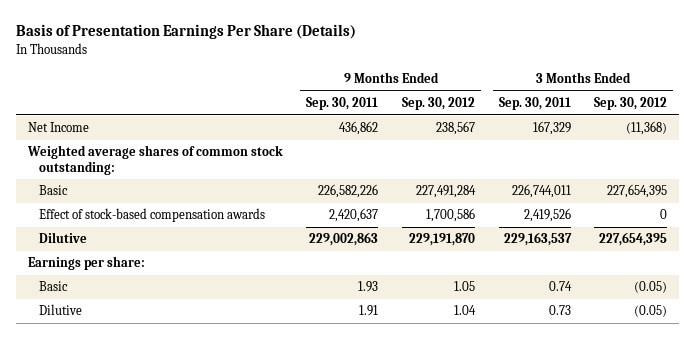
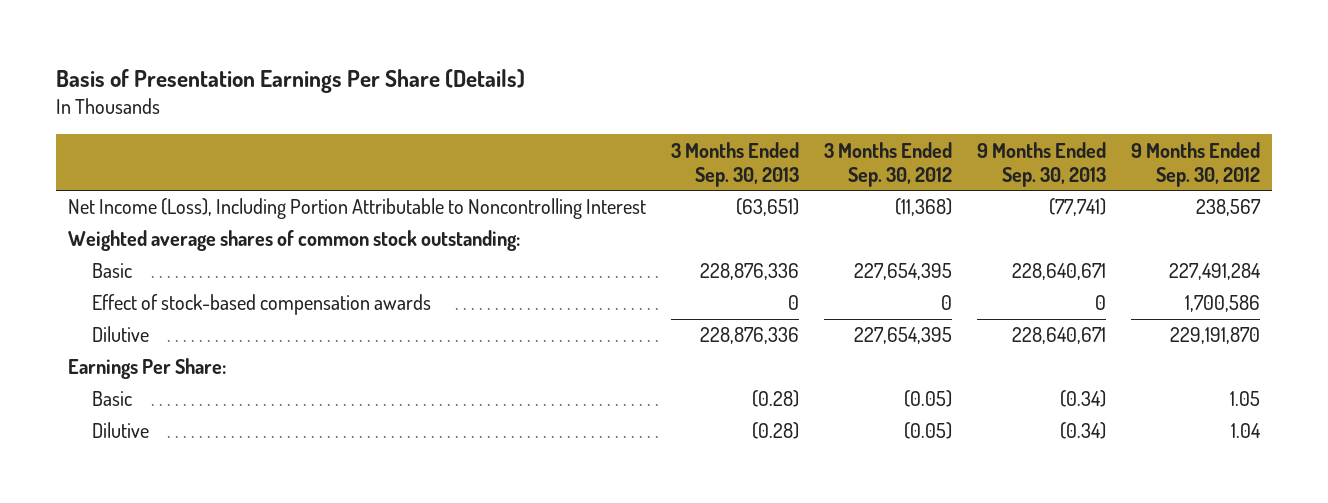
[306,97,379,111] Sep. 30, 2011 -> none
[498,97,571,111] Sep. 30, 2011 -> none
none -> [671,141,800,187] 3 Months Ended Sep. 30, 2013
none -> [976,141,1106,187] 9 Months Ended Sep. 30, 2013
[27,122,89,133] Net Income -> [68,198,647,220] Net Income (Loss), Including Portion Attributable to Noncontrolling Interest
[27,256,145,271] Earnings per share: -> [68,358,227,380] Earnings Per Share:

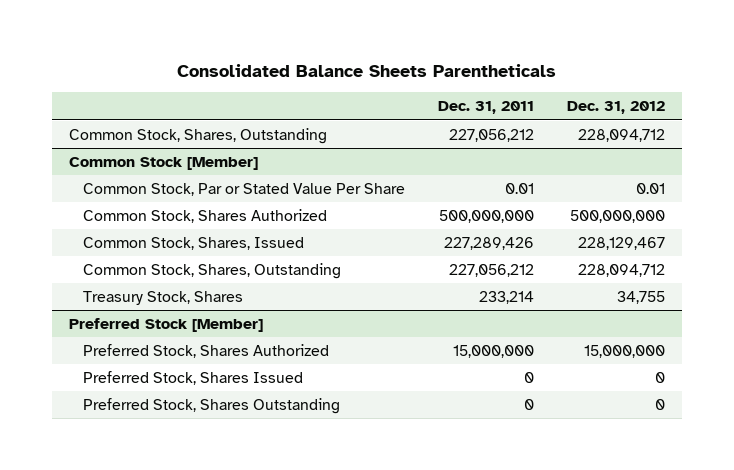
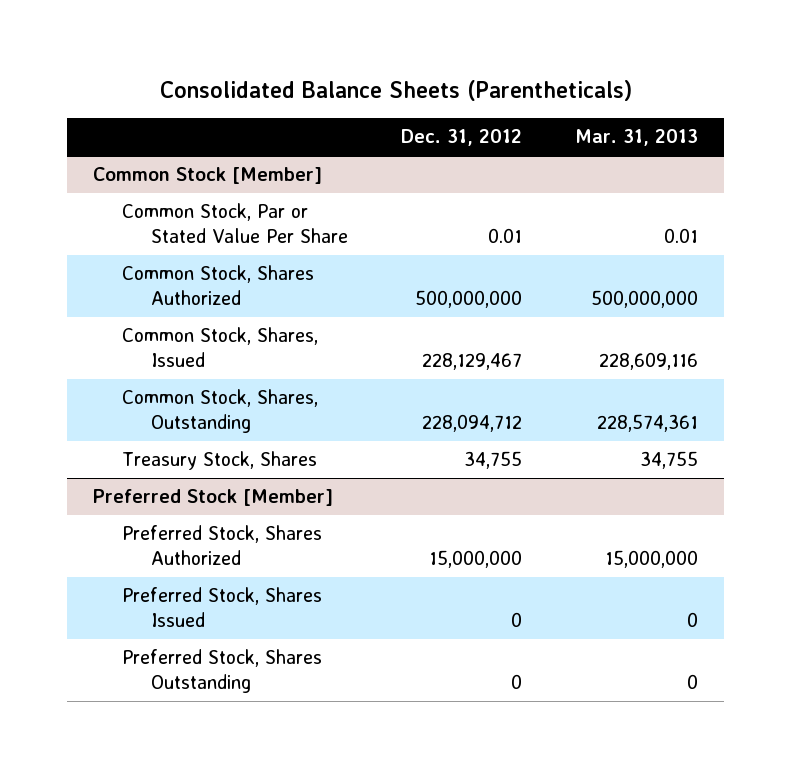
[177,63,557,77] Consolidated Balance Sheets Parentheticals -> [159,79,632,101] Consolidated Balance Sheets (Parentheticals)
[438,101,535,115] Dec. 31, 2011 -> none
none -> [575,129,699,147] Mar. 31, 2013
[68,127,327,144] Common Stock, Shares, Outstanding -> none

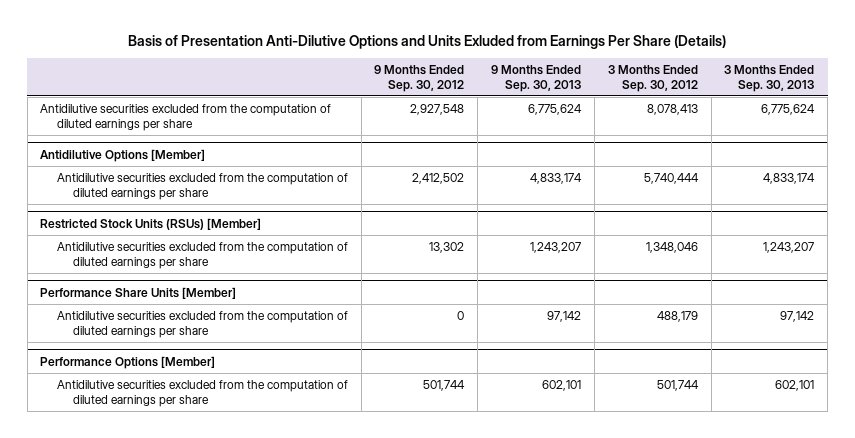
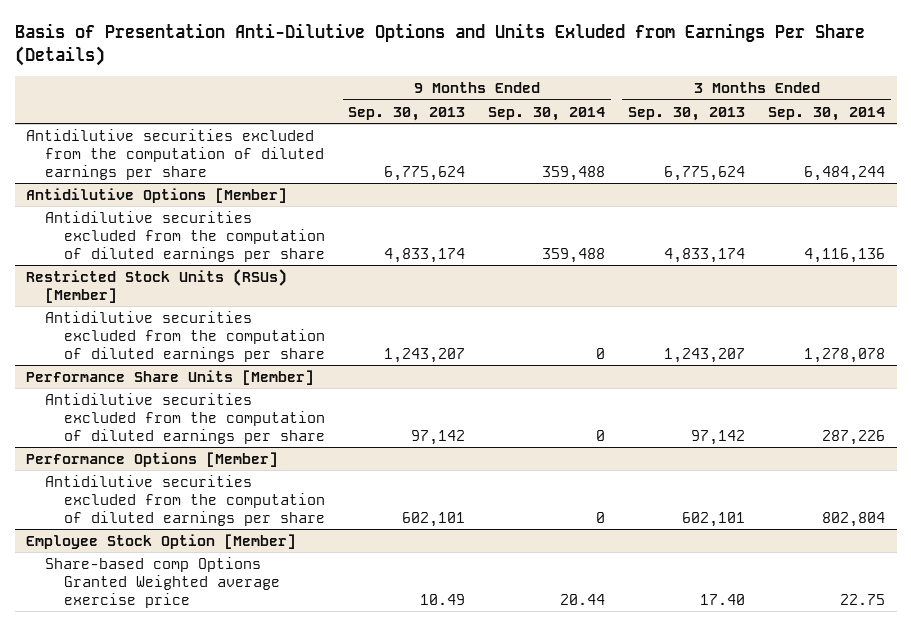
[374,64,465,92] 9 Months Ended Sep. 30, 2012 -> none
[607,64,698,92] 3 Months Ended Sep. 30, 2012 -> none
none -> [488,106,606,121] Sep. 30, 2014
none -> [768,106,886,121] Sep. 30, 2014
none -> [26,533,297,549] Employee Stock Option [Member]
none -> [45,556,281,608] Share-based comp Options Granted Weighted average exercise price

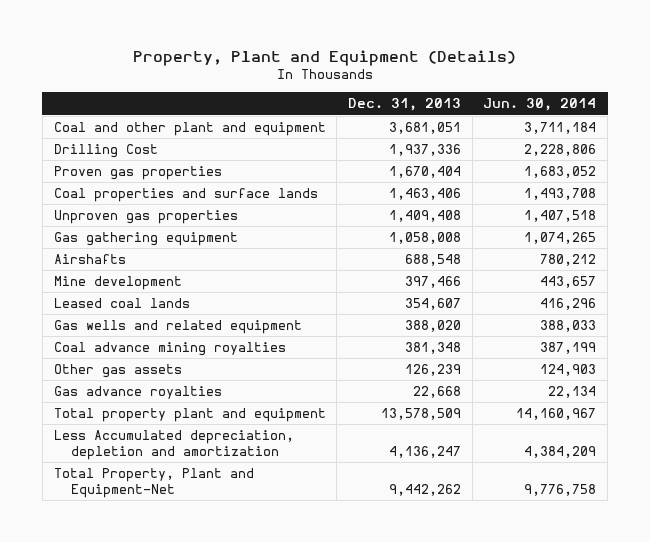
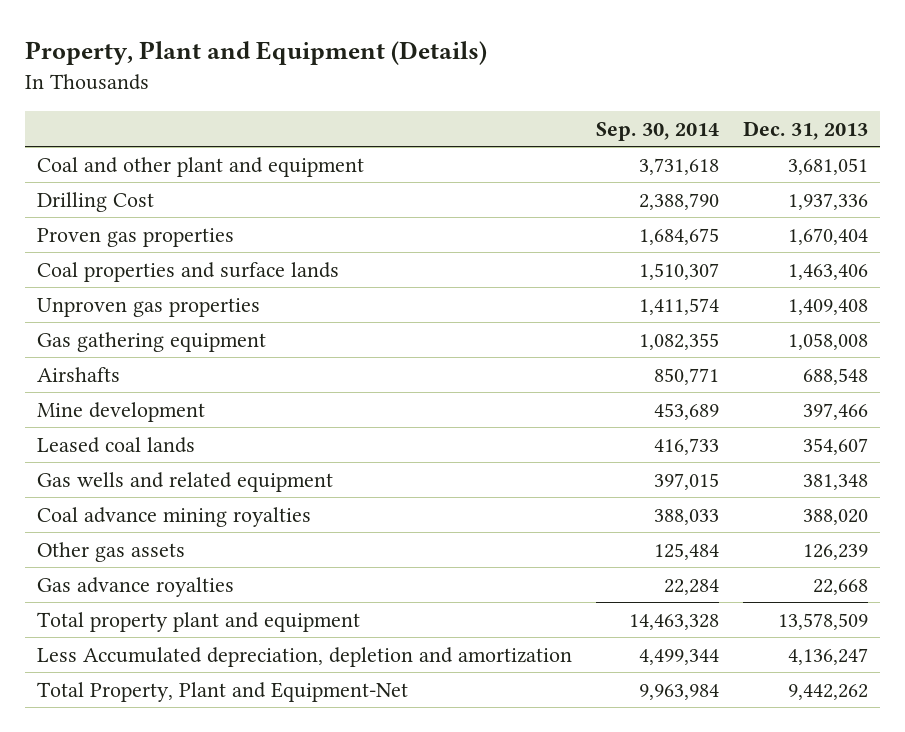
[483,98,597,112] Jun. 30, 2014 -> none
none -> [595,121,719,141] Sep. 30, 2014
[405,319,462,332] 388,020 -> [802,473,868,490] 381,348
[405,341,462,354] 381,348 -> [802,508,868,525] 388,020

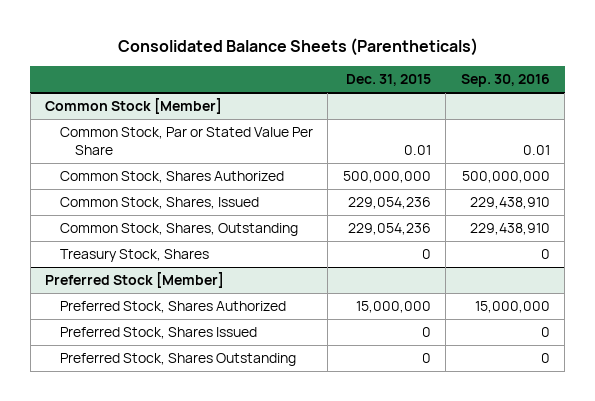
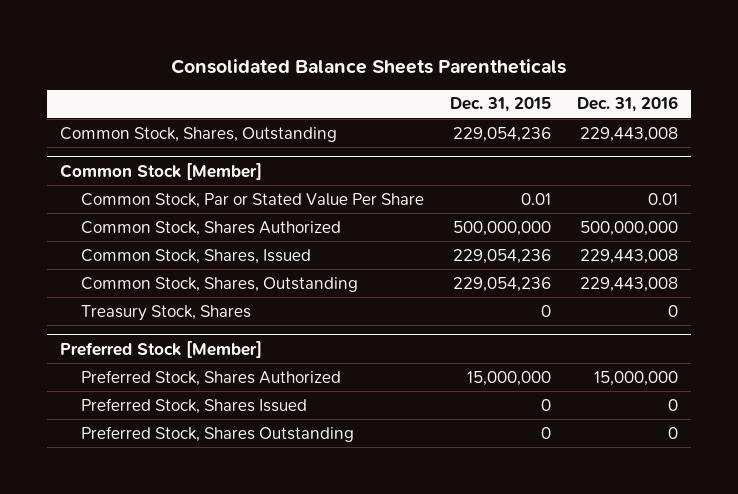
[117,38,478,57] Consolidated Balance Sheets (Parentheticals) -> [170,58,566,74] Consolidated Balance Sheets Parentheticals
[460,74,550,88] Sep. 30, 2016 -> none
none -> [577,96,679,113] Dec. 31, 2016
none -> [59,126,337,142] Common Stock, Shares, Outstanding

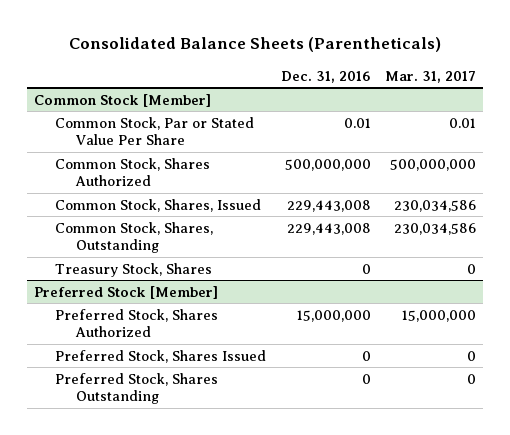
[170,58,566,74] Consolidated Balance Sheets Parentheticals -> [69,37,442,53] Consolidated Balance Sheets (Parentheticals)
[449,97,551,113] Dec. 31, 2015 -> none
none -> [385,70,477,83] Mar. 31, 2017
[59,126,337,142] Common Stock, Shares, Outstanding -> none

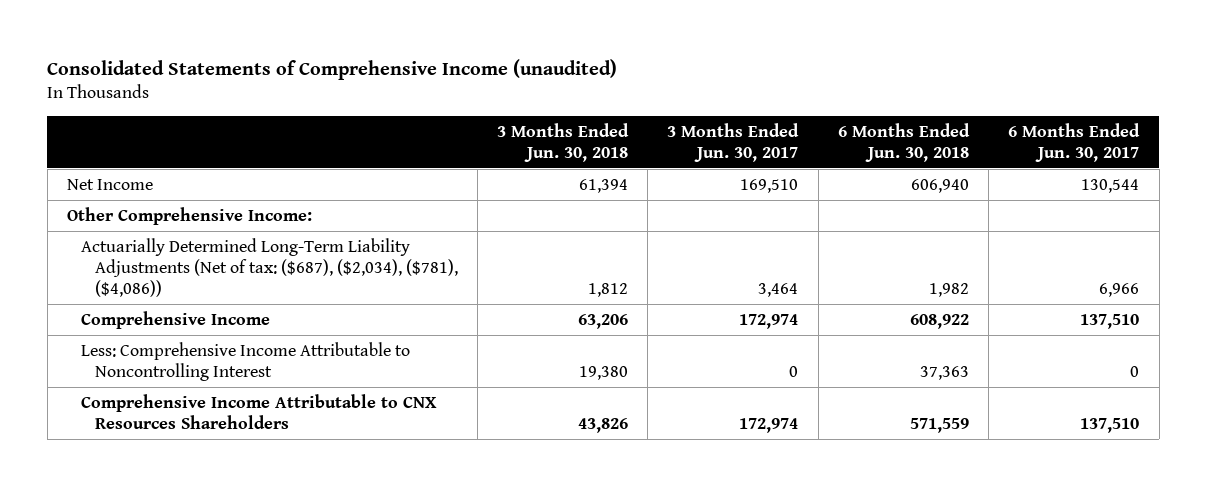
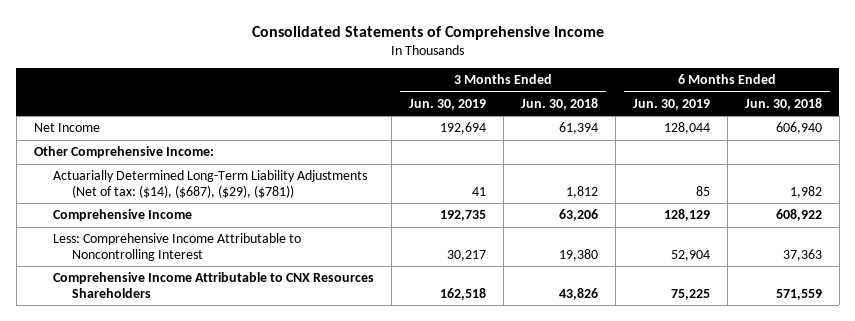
[47,58,618,80] Consolidated Statements of Comprehensive Income (unaudited) -> [251,25,604,40] Consolidated Statements of Comprehensive Income
[667,122,800,162] 3 Months Ended Jun. 30, 2017 -> none
[1008,122,1141,162] 6 Months Ended Jun. 30, 2017 -> none
none -> [408,98,486,110] Jun. 30, 2019
none -> [632,98,710,110] Jun. 30, 2019
[80,238,458,297] Actuarially Determined Long-Term Liability Adjustments (Net of tax: ($687), ($2,034), ($781), ($4,086)) -> [52,170,367,198] Actuarially Determined Long-Term Liability Adjustments (Net of tax: ($14), ($687), ($29), ($781))

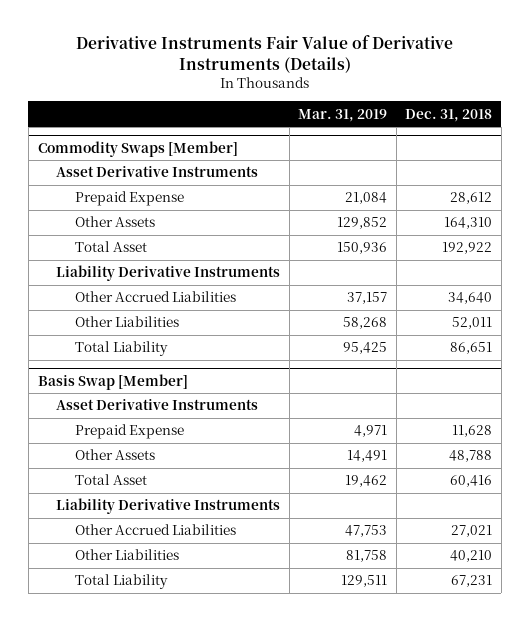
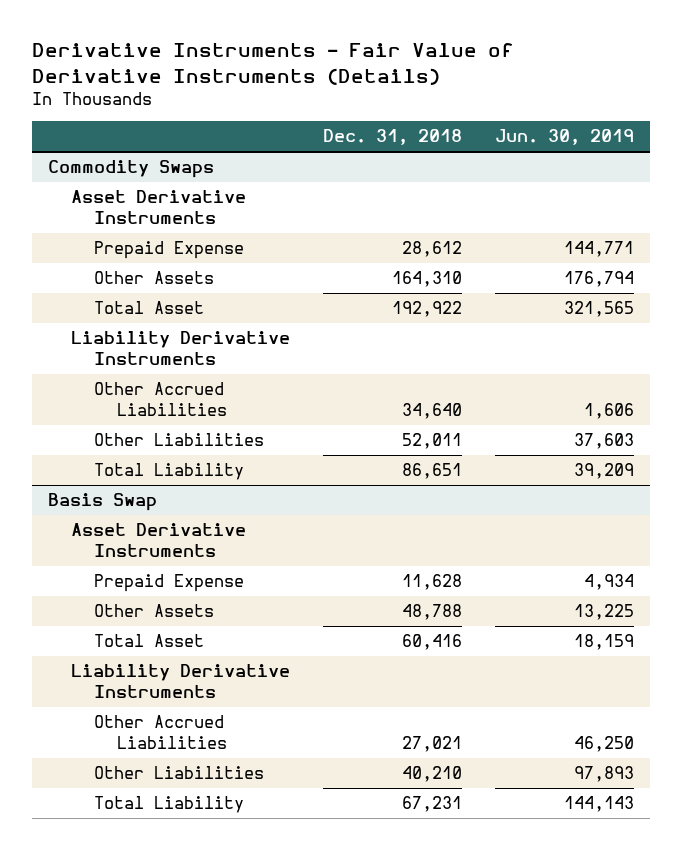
[75,35,453,73] Derivative Instruments Fair Value of Derivative Instruments (Details) -> [32,43,515,85] Derivative Instruments - Fair Value of Derivative Instruments (Details)
[298,108,388,122] Mar. 31, 2019 -> none
none -> [494,129,634,146] Jun. 30, 2019
[37,140,238,157] Commodity Swaps [Member] -> [48,160,215,179] Commodity Swaps
[37,373,188,390] Basis Swap [Member] -> [48,493,158,512] Basis Swap

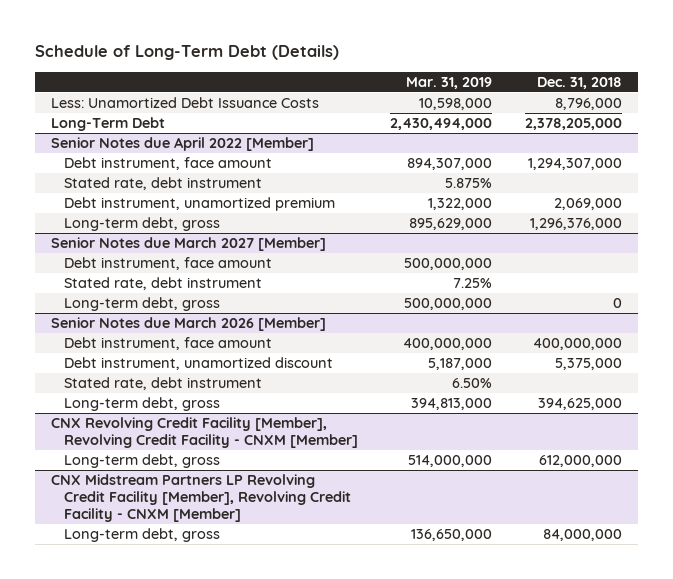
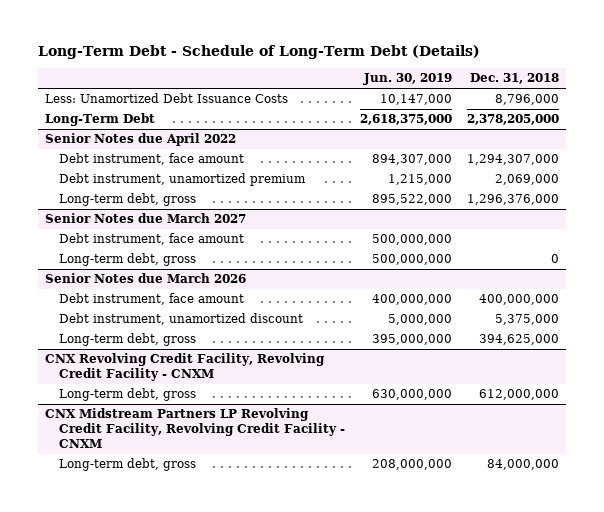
[34,45,339,61] Schedule of Long-Term Debt (Details) -> [37,44,480,59] Long-Term Debt - Schedule of Long-Term Debt (Details)
[406,76,493,89] Mar. 31, 2019 -> none
none -> [362,73,452,86] Jun. 30, 2019
[50,137,314,152] Senior Notes due April 2022 [Member] -> [45,133,237,147] Senior Notes due April 2022
[63,177,262,191] Stated rate, debt instrument -> none
[50,237,326,252] Senior Notes due March 2027 [Member] -> [45,213,247,224] Senior Notes due March 2027
[63,277,262,291] Stated rate, debt instrument -> none
[50,317,326,332] Senior Notes due March 2026 [Member] -> [45,273,247,284] Senior Notes due March 2026
[63,377,262,391] Stated rate, debt instrument -> none
[50,417,358,448] CNX Revolving Credit Facility [Member], Revolving Credit Facility - CNXM [Member] -> [45,353,326,382] CNX Revolving Credit Facility, Revolving Credit Facility - CNXM
[50,474,351,522] CNX Midstream Partners LP Revolving Credit Facility [Member], Revolving Credit Facility - CNXM [Member] -> [45,408,345,448] CNX Midstream Partners LP Revolving Credit Facility, Revolving Credit Facility - CNXM

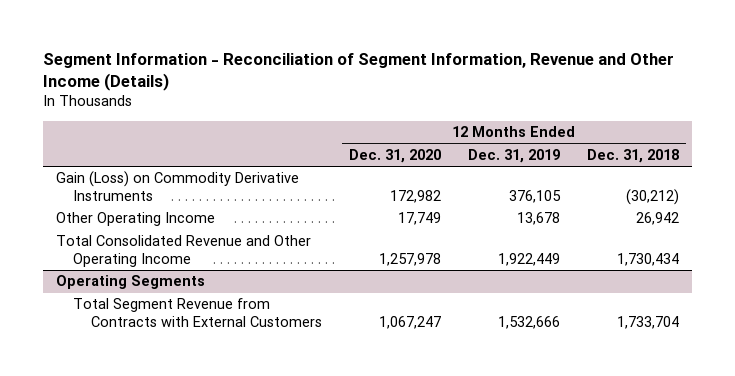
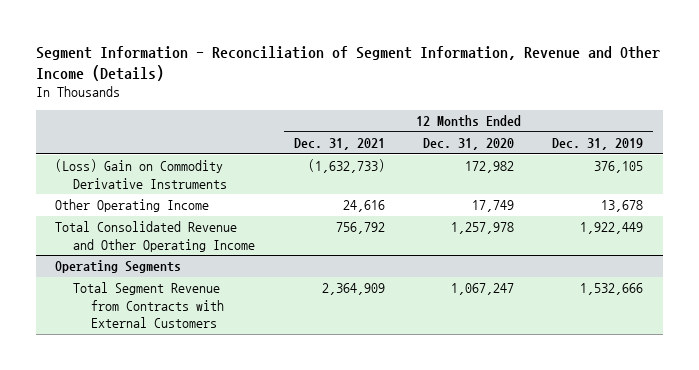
[586,149,679,164] Dec. 31, 2018 -> none
none -> [293,137,385,150] Dec. 31, 2021
[56,171,300,201] Gain (Loss) on Commodity Derivative Instruments -> [55,159,228,189] (Loss) Gain on Commodity Derivative Instruments

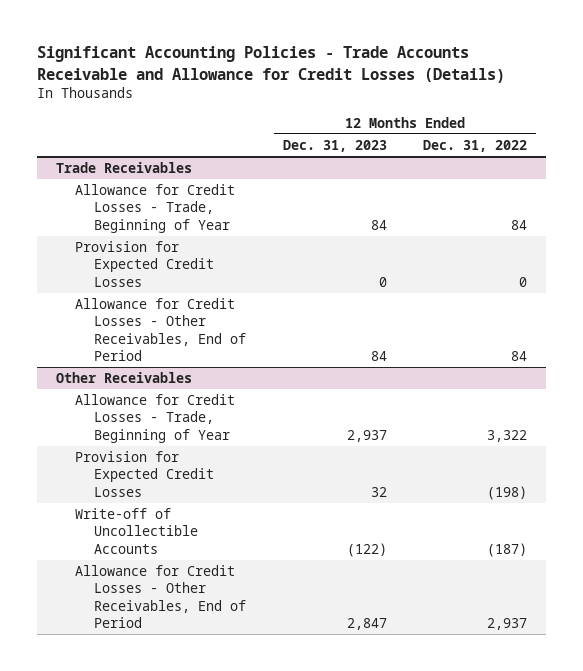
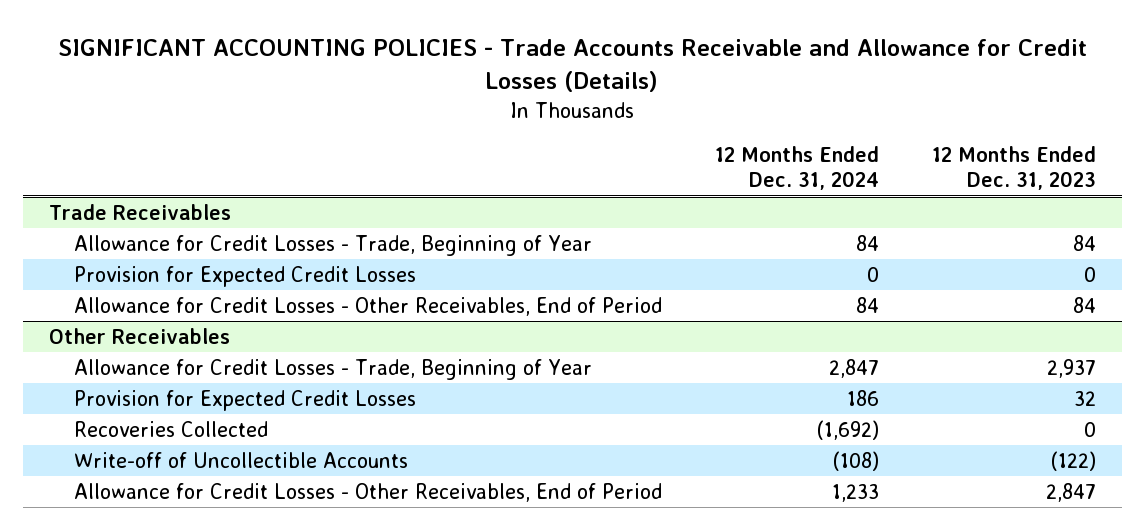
[37,46,506,83] Significant Accounting Policies - Trade Accounts Receivable and Allowance for Credit Losses (Details) -> [58,38,1088,92] SIGNIFICANT ACCOUNTING POLICIES - Trade Accounts Receivable and Allowance for Credit Losses (Details)
[423,140,528,153] Dec. 31, 2022 -> none
none -> [715,145,880,191] 12 Months Ended Dec. 31, 2024
none -> [74,420,269,437] Recoveries Collected

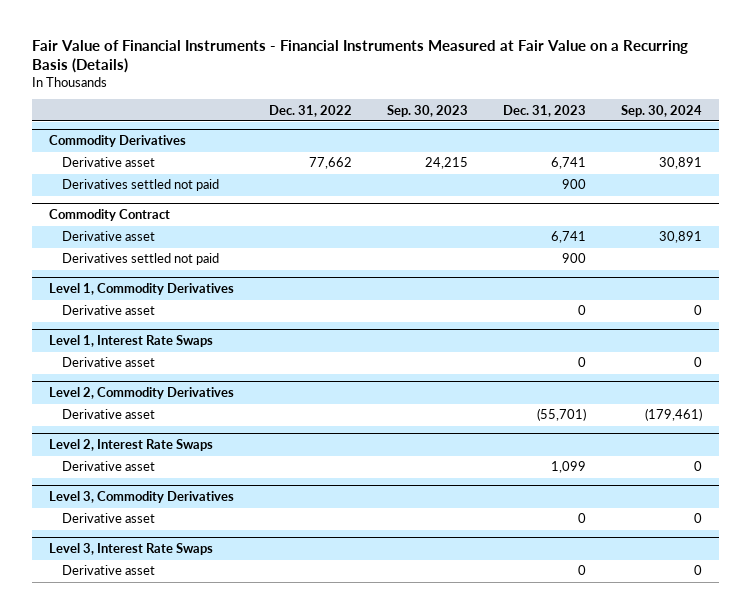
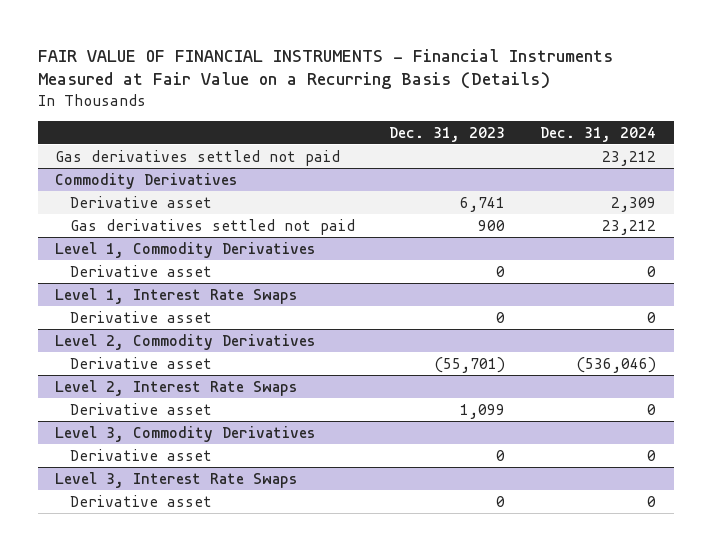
[31,39,688,74] Fair Value of Financial Instruments - Financial Instruments Measured at Fair Value on a Recurring Basis (Details) -> [37,48,613,90] FAIR VALUE OF FINANCIAL INSTRUMENTS - Financial Instruments Measured at Fair Value on a Recurring Basis (Details)
[268,104,352,117] Dec. 31, 2022 -> none
[386,104,468,117] Sep. 30, 2023 -> none
[620,104,702,117] Sep. 30, 2024 -> none
none -> [540,126,657,142] Dec. 31, 2024
none -> [55,149,341,166] Gas derivatives settled not paid
[49,209,171,222] Commodity Contract -> none
[62,231,156,242] Derivative asset -> none
[62,253,220,266] Derivatives settled not paid -> none
[62,179,220,192] Derivatives settled not paid -> [69,218,355,235] Gas derivatives settled not paid

